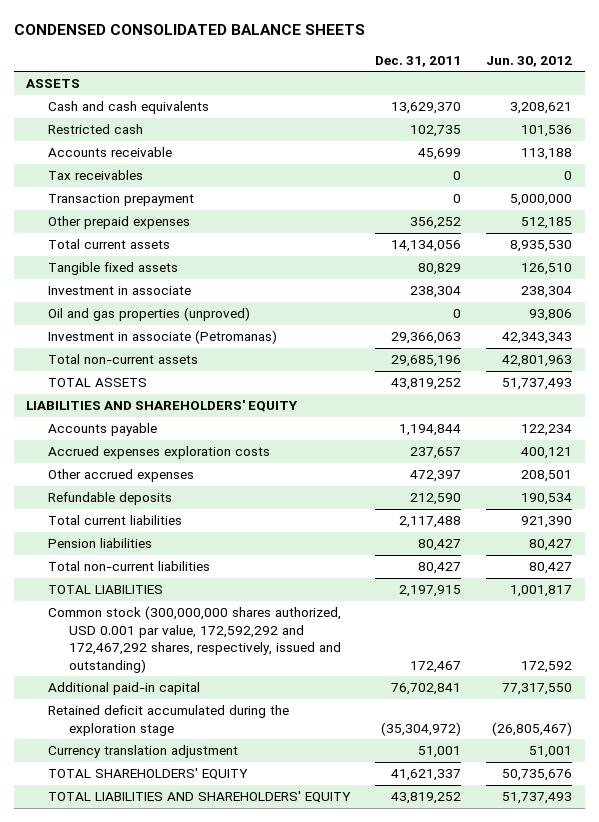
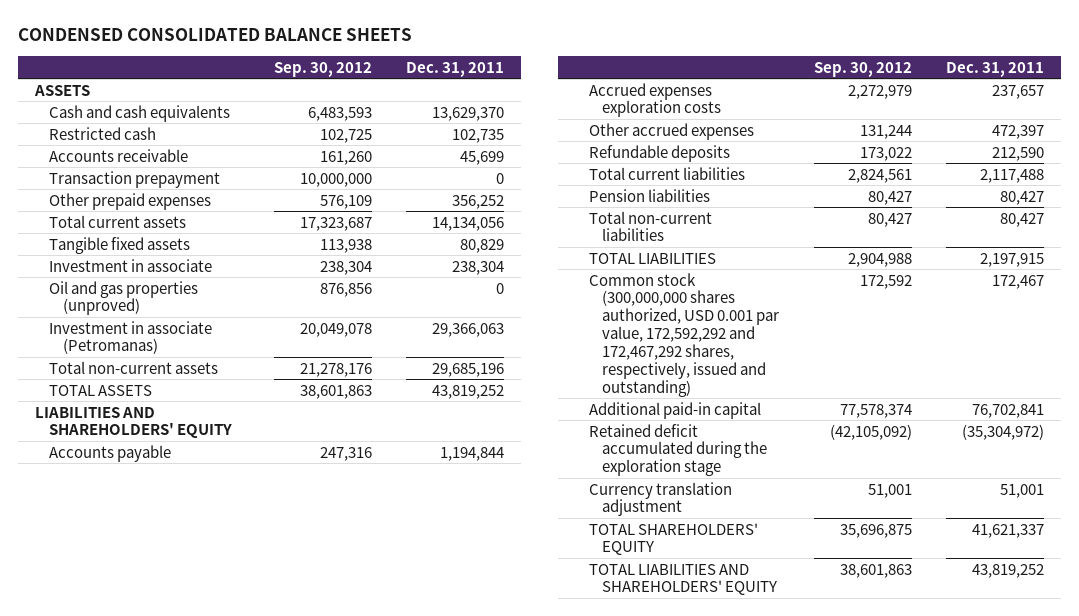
[486,55,573,67] Jun. 30, 2012 -> none
none -> [273,61,372,77] Sep. 30, 2012
[47,170,143,181] Tax receivables -> none

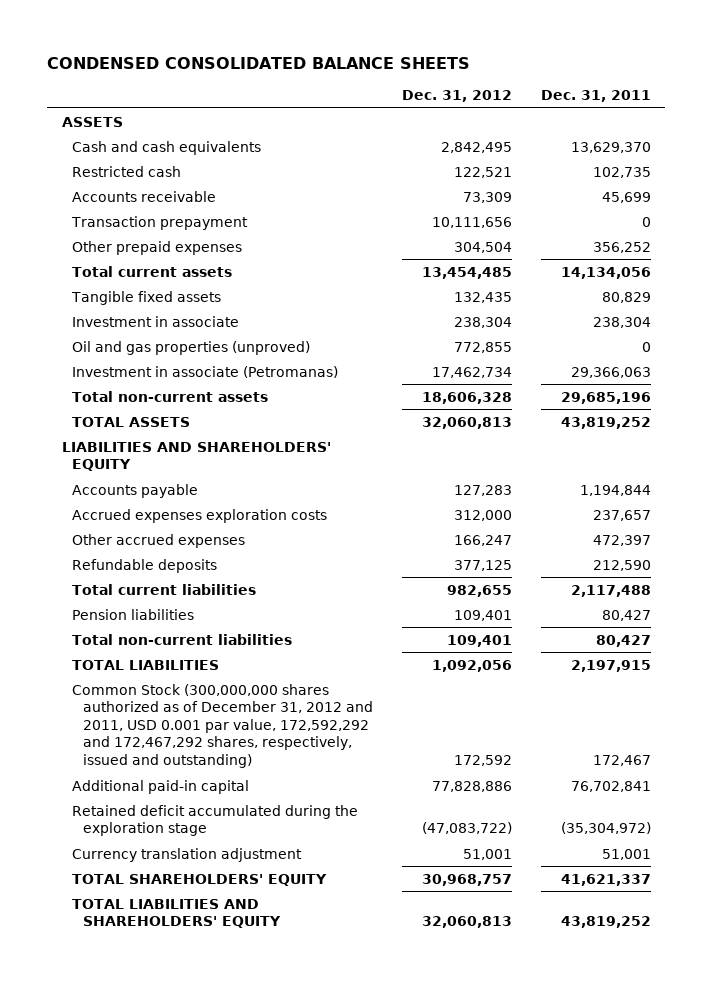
[273,61,372,77] Sep. 30, 2012 -> none
none -> [402,90,513,103] Dec. 31, 2012
[588,272,780,397] Common stock (300,000,000 shares authorized, USD 0.001 par value, 172,592,292 and 172,467,292 shares, respectively, issued and outstanding) -> [72,683,374,769] Common Stock (300,000,000 shares authorized as of December 31, 2012 and 2011, USD 0.001 par value, 172,592,292 and 172,467,292 shares, respectively, issued and outstanding)

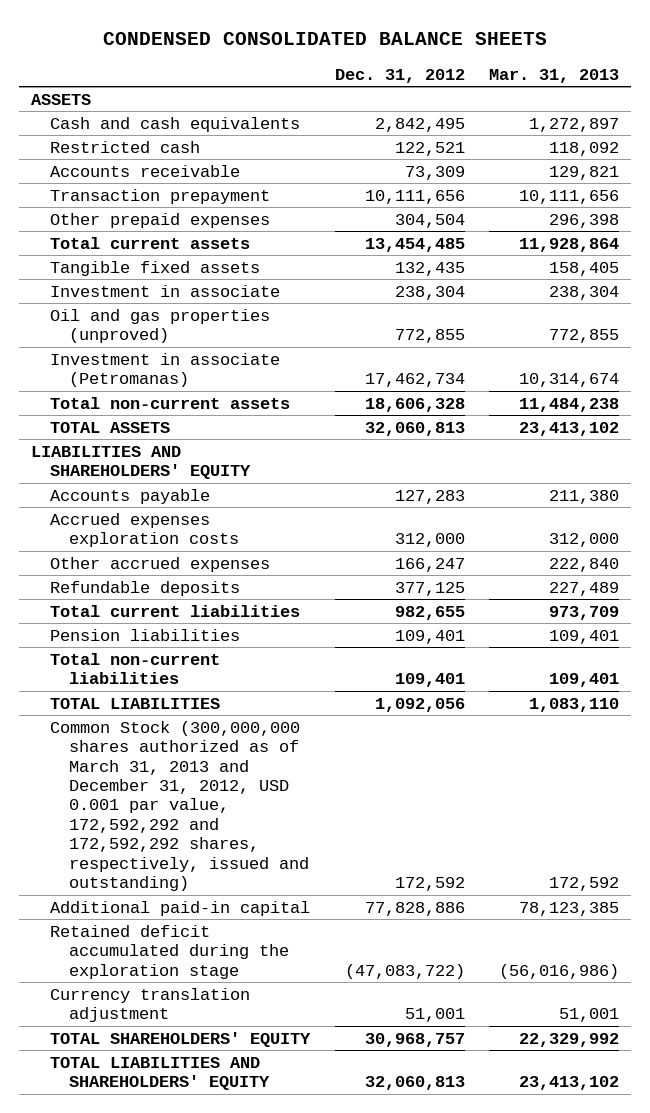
[541,90,652,103] Dec. 31, 2011 -> none
none -> [489,68,620,83] Mar. 31, 2013
[72,683,374,769] Common Stock (300,000,000 shares authorized as of December 31, 2012 and 2011, USD 0.001 par value, 172,592,292 and 172,467,292 shares, respectively, issued and outstanding) -> [50,720,309,891] Common Stock (300,000,000 shares authorized as of March 31, 2013 and December 31, 2012, USD 0.001 par value, 172,592,292 and 172,592,292 shares, respectively, issued and outstanding)

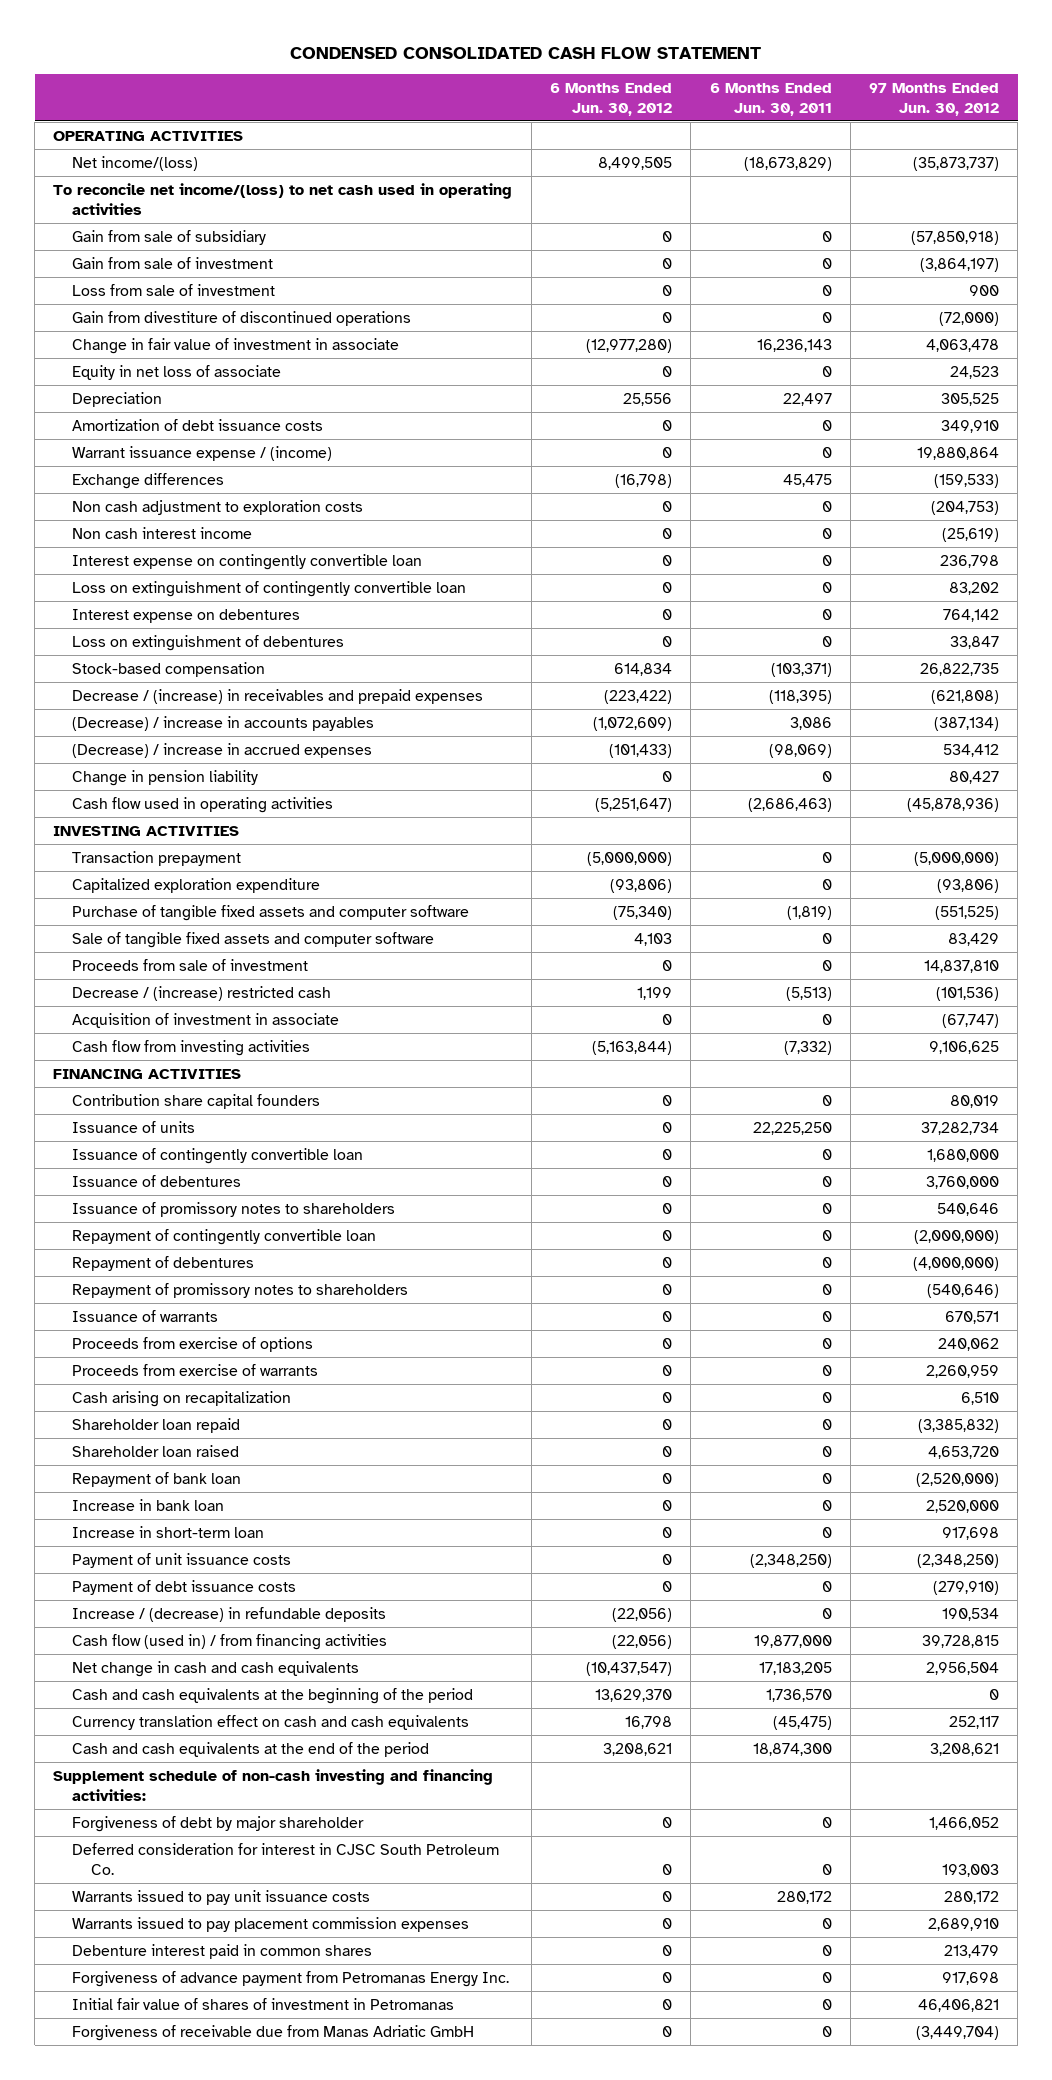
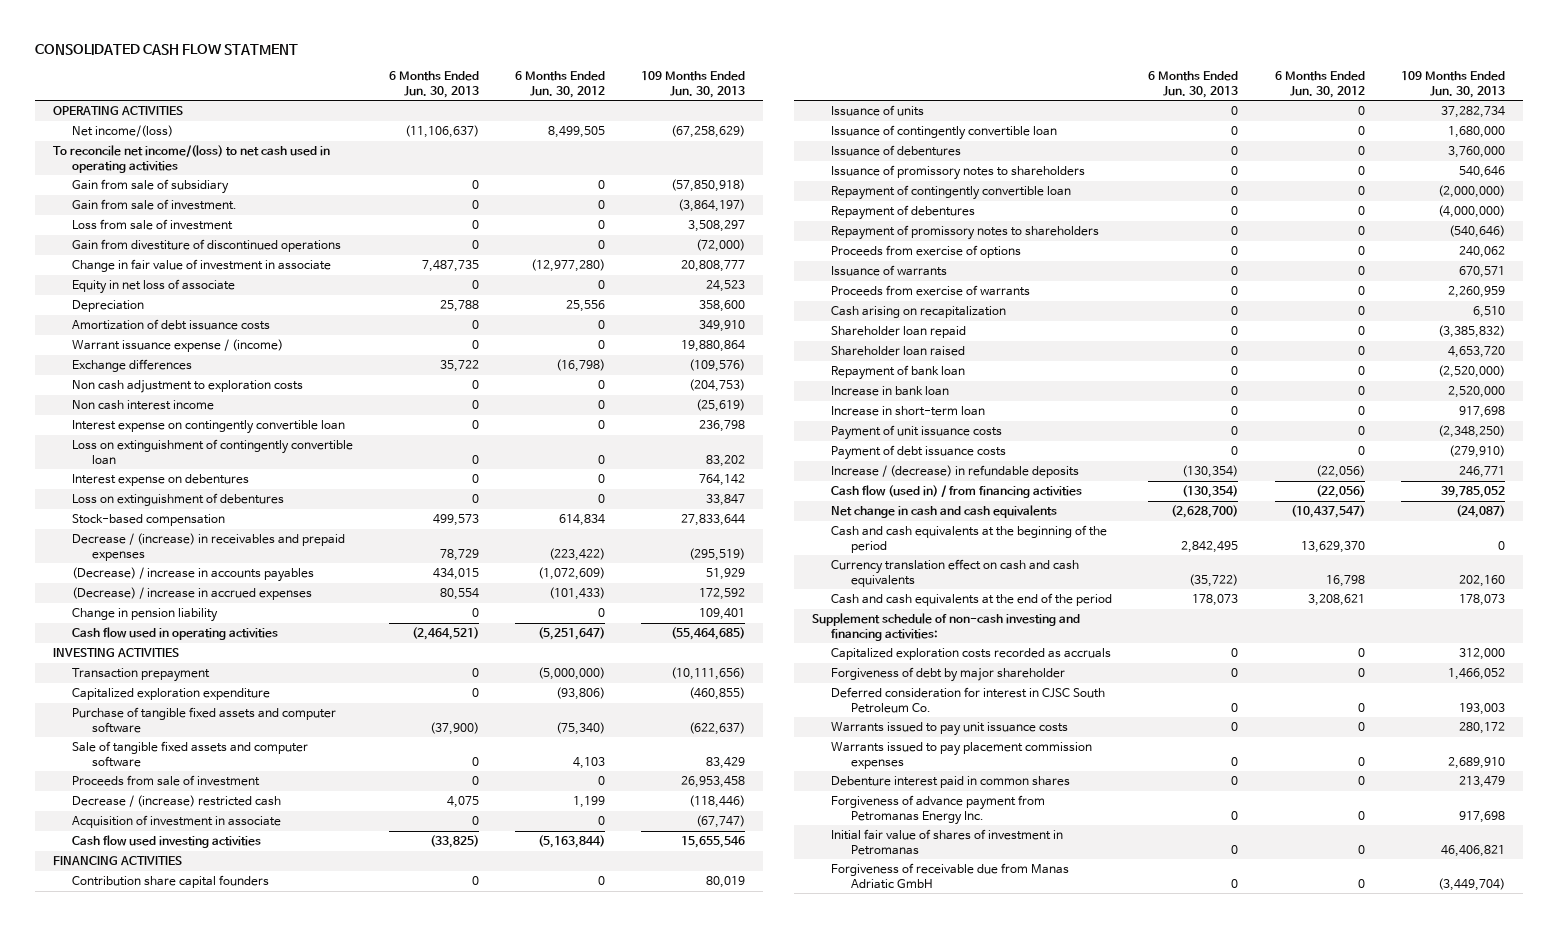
[290,46,762,59] CONDENSED CONSOLIDATED CASH FLOW STATEMENT -> [34,43,298,55] CONSOLIDATED CASH FLOW STATMENT
[709,82,832,116] 6 Months Ended Jun. 30, 2011 -> none
[869,82,1000,116] 97 Months Ended Jun. 30, 2012 -> none
none -> [389,71,480,98] 6 Months Ended Jun. 30, 2013
none -> [641,71,746,98] 109 Months Ended Jun. 30, 2013
[71,256,273,269] Gain from sale of investment -> [72,199,238,211] Gain from sale of investment.
[71,1039,310,1056] Cash flow from investing activities -> [72,835,262,849] Cash flow used investing activities
[71,1309,218,1322] Issuance of warrants -> [831,265,948,277] Issuance of warrants
none -> [831,648,1112,661] Capitalized exploration costs recorded as accruals

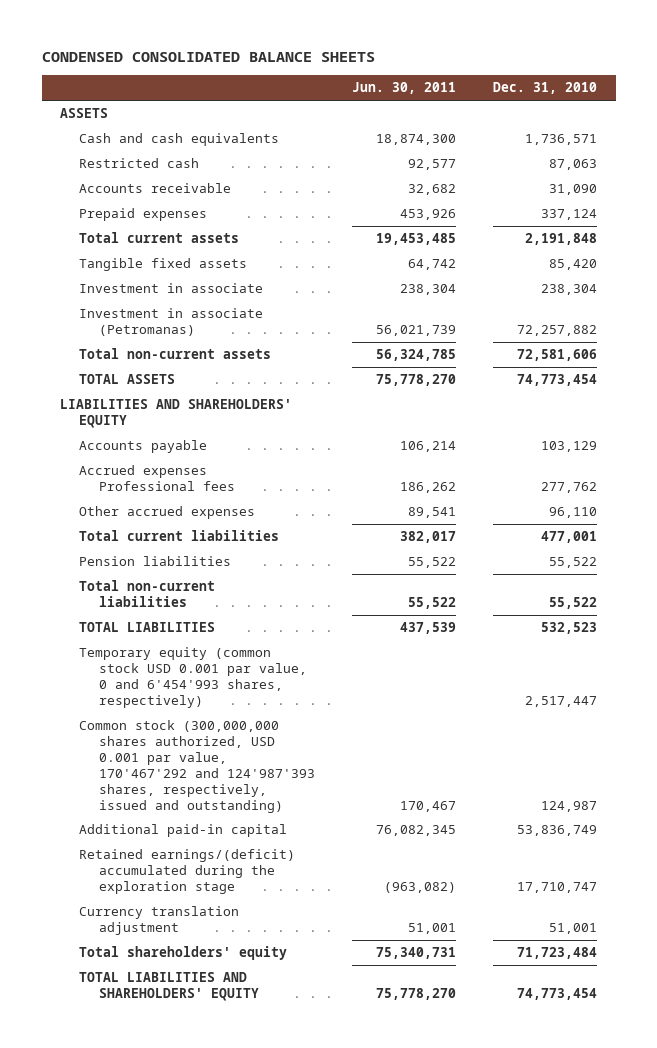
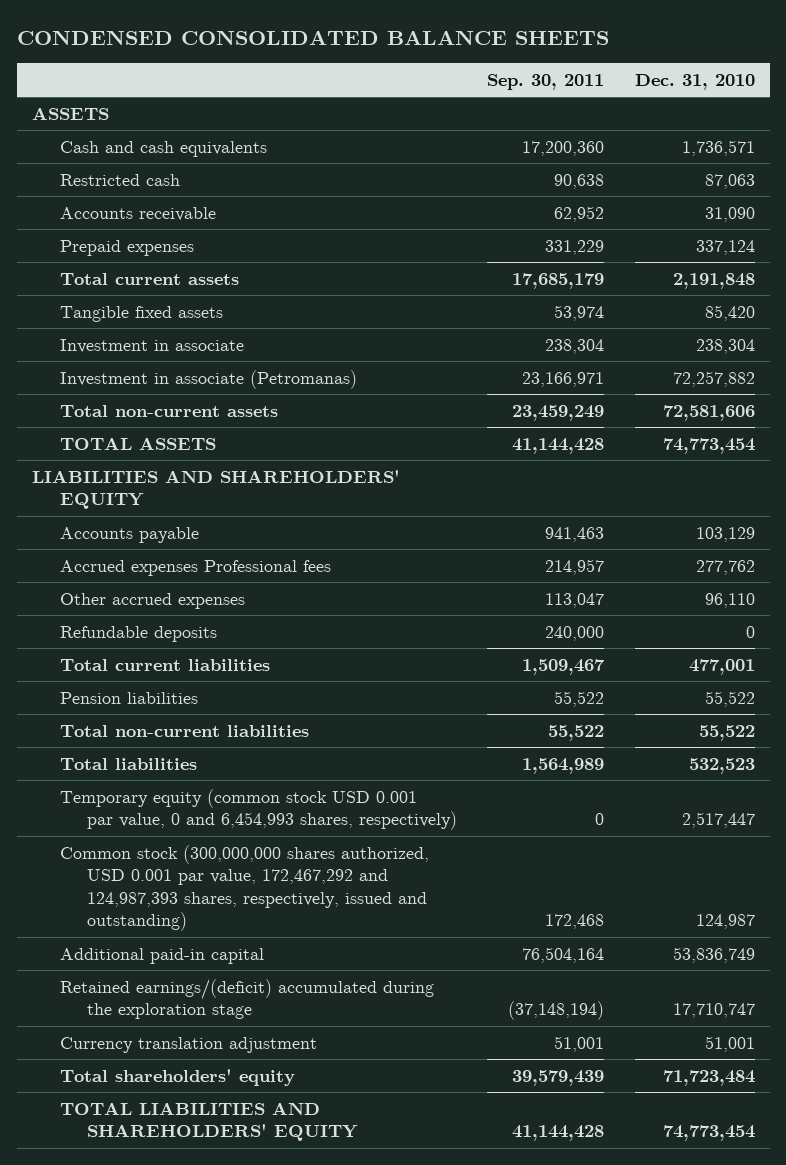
[351,82,456,95] Jun. 30, 2011 -> none
none -> [487,73,605,90] Sep. 30, 2011
none -> [59,625,217,642] Refundable deposits
[79,622,216,633] TOTAL LIABILITIES -> [59,757,197,770] Total liabilities
[79,647,307,708] Temporary equity (common stock USD 0.001 par value, 0 and 6'454'993 shares, respectively) -> [59,788,458,831] Temporary equity (common stock USD 0.001 par value, 0 and 6,454,993 shares, respectively)
[79,720,315,813] Common stock (300,000,000 shares authorized, USD 0.001 par value, 170'467'292 and 124'987'393 shares, respectively, issued and outstanding) -> [59,844,429,932] Common stock (300,000,000 shares authorized, USD 0.001 par value, 172,467,292 and 124,987,393 shares, respectively, issued and outstanding)

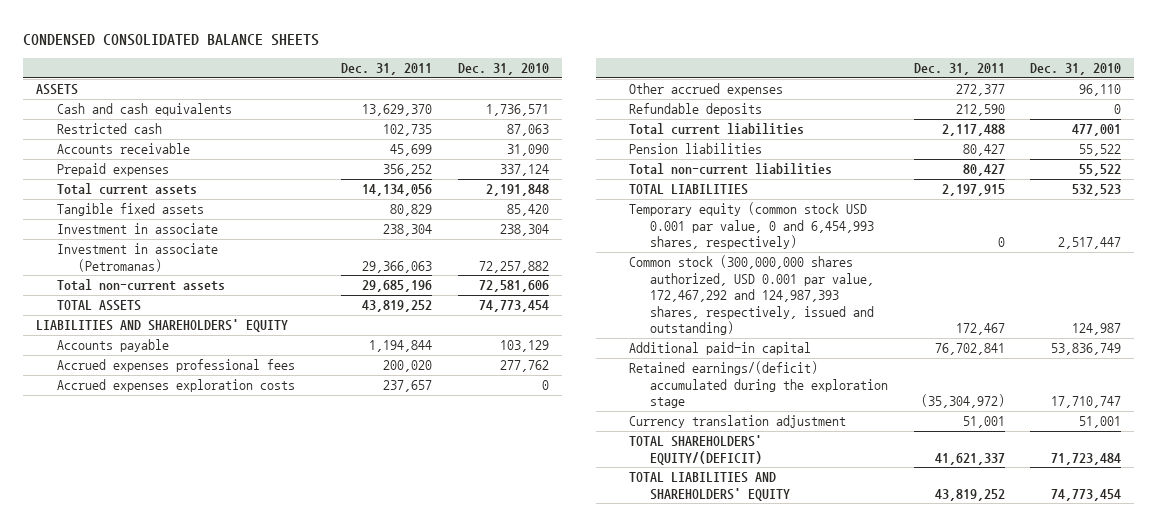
[487,73,605,90] Sep. 30, 2011 -> none
none -> [341,63,433,76] Dec. 31, 2011
[59,559,331,576] Accrued expenses Professional fees -> [56,359,295,373] Accrued expenses professional fees
none -> [56,379,295,393] Accrued expenses exploration costs
[59,757,197,770] Total liabilities -> [629,184,749,196] TOTAL LIABILITIES
[59,1068,295,1086] Total shareholders' equity -> [629,435,763,465] TOTAL SHAREHOLDERS' EQUITY/(DEFICIT)

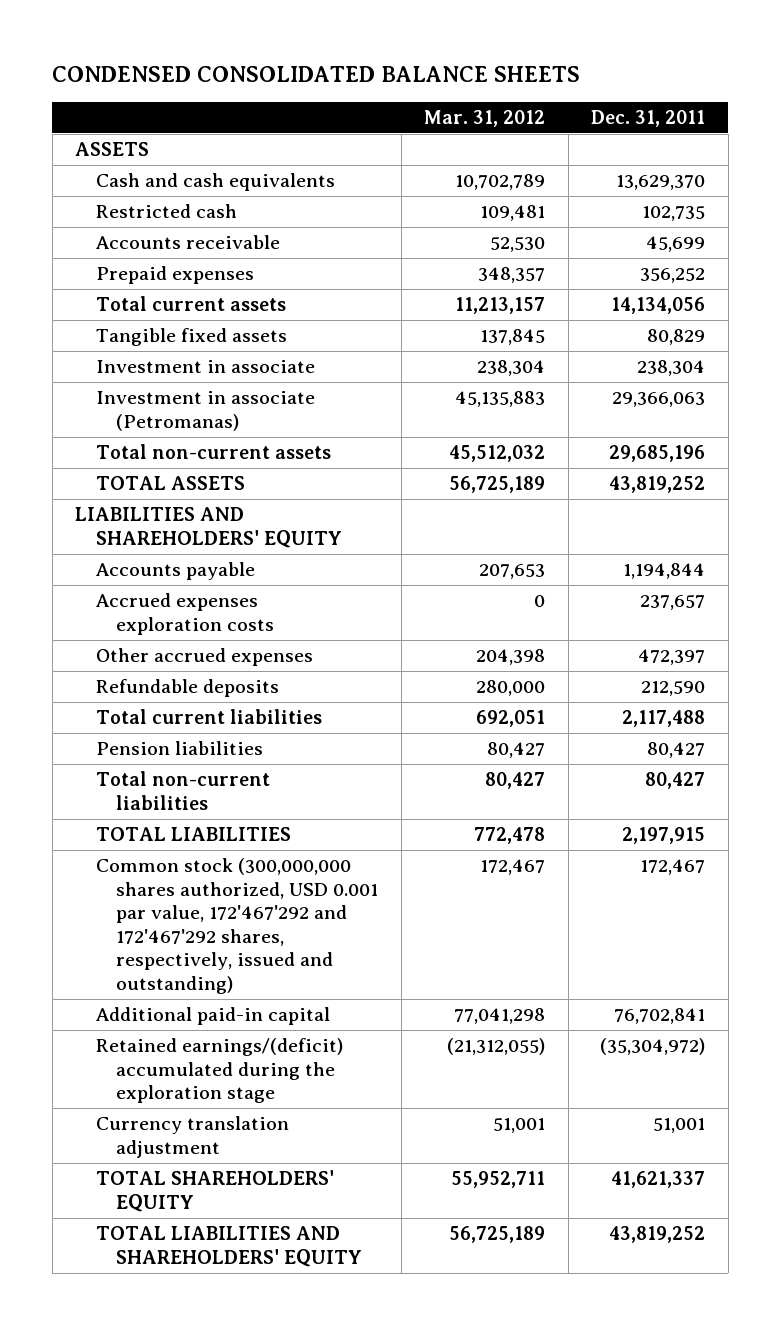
[457,63,549,76] Dec. 31, 2010 -> none
none -> [424,109,546,127] Mar. 31, 2012
[56,359,295,373] Accrued expenses professional fees -> none
[955,84,1005,97] 272,377 -> [638,649,706,666] 472,397
[629,202,875,250] Temporary equity (common stock USD 0.001 par value, 0 and 6,454,993 shares, respectively) -> none
[629,255,875,335] Common stock (300,000,000 shares authorized, USD 0.001 par value, 172,467,292 and 124,987,393 shares, respectively, issued and outstanding) -> [95,858,379,994] Common stock (300,000,000 shares authorized, USD 0.001 par value, 172'467'292 and 172'467'292 shares, respectively, issued and outstanding)
[629,435,763,465] TOTAL SHAREHOLDERS' EQUITY/(DEFICIT) -> [95,1170,334,1212] TOTAL SHAREHOLDERS' EQUITY

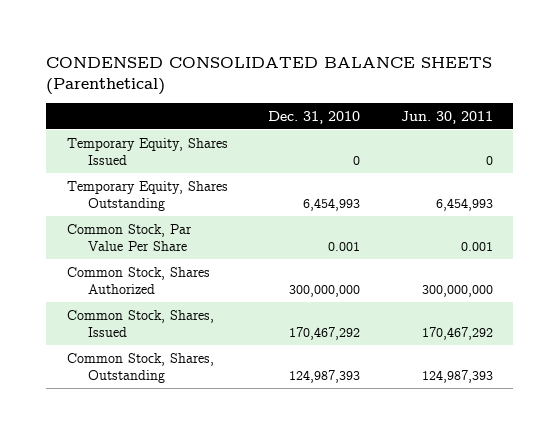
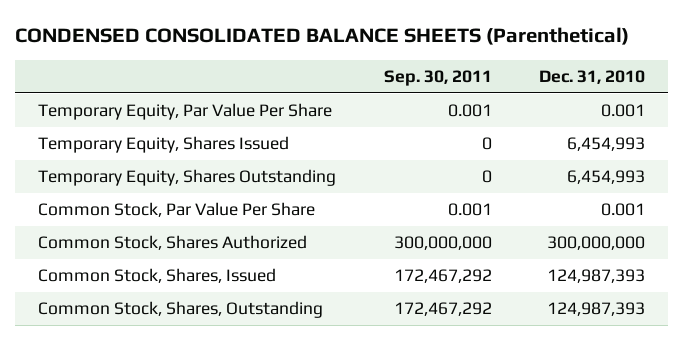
[400,110,493,124] Jun. 30, 2011 -> none
none -> [383,70,492,87] Sep. 30, 2011
none -> [38,103,333,121] Temporary Equity, Par Value Per Share
[353,155,361,165] 0 -> [566,137,645,152] 6,454,993
[289,326,361,340] 170,467,292 -> [546,269,645,284] 124,987,393

